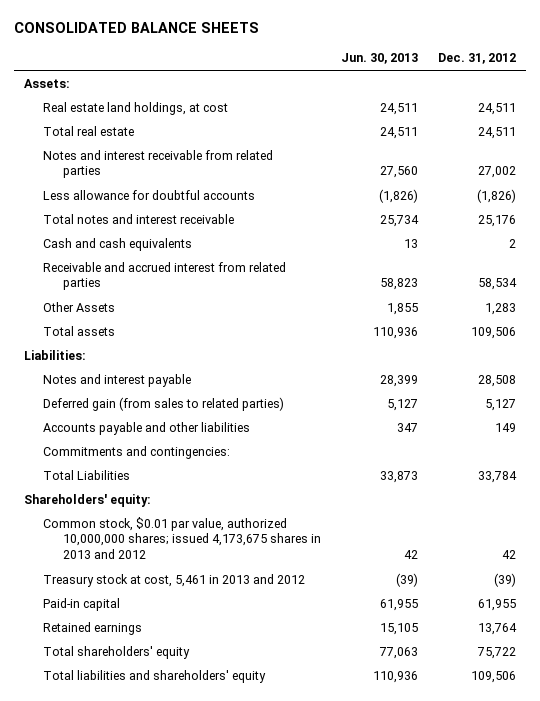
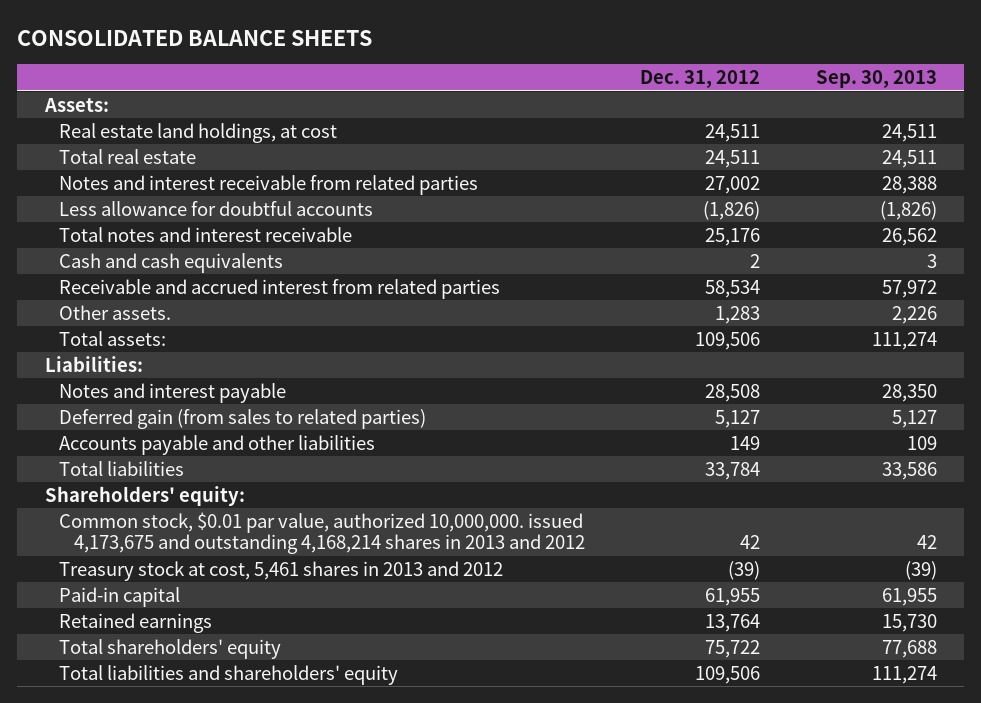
[340,53,418,65] Jun. 30, 2013 -> none
none -> [815,70,937,89] Sep. 30, 2013
[43,301,116,312] Other Assets -> [59,304,172,320] Other assets.
[43,325,116,336] Total assets -> [59,330,167,346] Total assets:
[43,445,231,459] Commitments and contingencies: -> none
[43,469,131,480] Total Liabilities -> [59,460,185,476] Total liabilities
[43,516,321,559] Common stock, $0.01 par value, authorized 10,000,000 shares; issued 4,173,675 shares in 2013 and 2012 -> [59,511,586,555] Common stock, $0.01 par value, authorized 10,000,000. issued 4,173,675 and outstanding 4,168,214 shares in 2013 and 2012
[43,573,306,587] Treasury stock at cost, 5,461 in 2013 and 2012 -> [59,560,504,581] Treasury stock at cost, 5,461 shares in 2013 and 2012

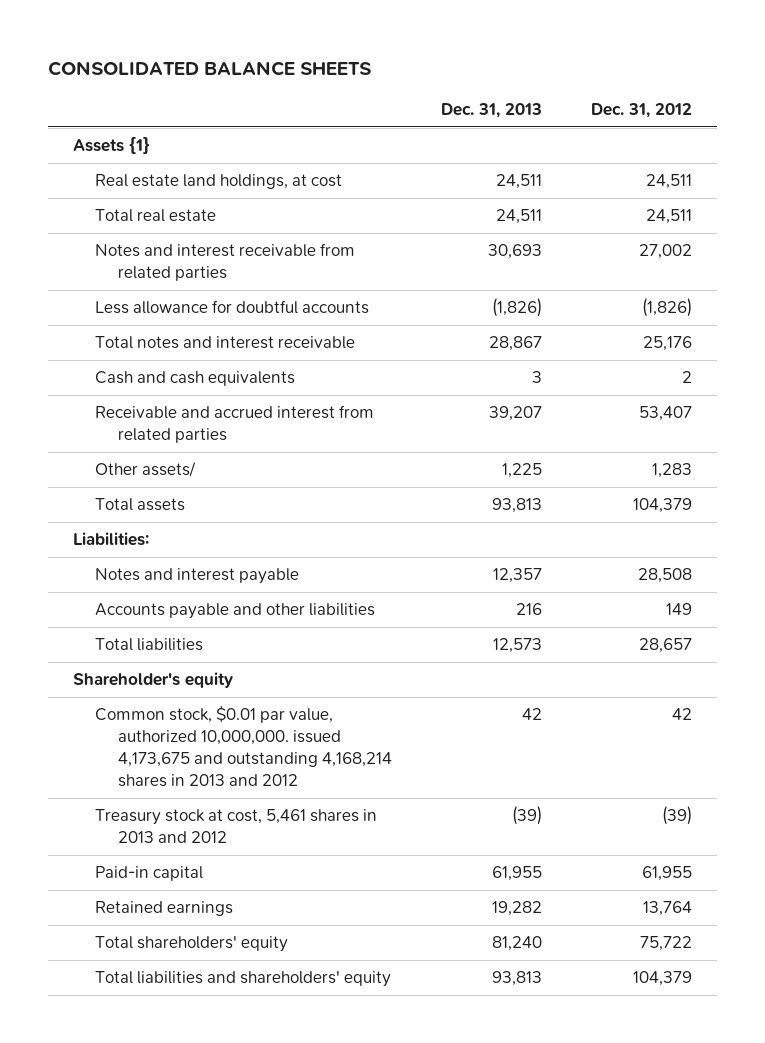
[815,70,937,89] Sep. 30, 2013 -> none
none -> [440,102,542,118] Dec. 31, 2013
[43,97,109,112] Assets: -> [72,137,150,155] Assets {1}
[705,279,761,298] 58,534 -> [639,406,693,422] 53,407
[59,304,172,320] Other assets. -> [95,461,197,478] Other assets/
[59,330,167,346] Total assets: -> [95,498,186,512] Total assets
[695,331,761,350] 109,506 -> [633,498,693,514] 104,379
[59,408,427,429] Deferred gain (from sales to related parties) -> none
[705,461,761,480] 33,784 -> [639,638,693,654] 28,657
[44,485,245,506] Shareholders' equity: -> [72,672,233,689] Shareholder's equity
[695,665,761,684] 109,506 -> [633,971,693,987] 104,379

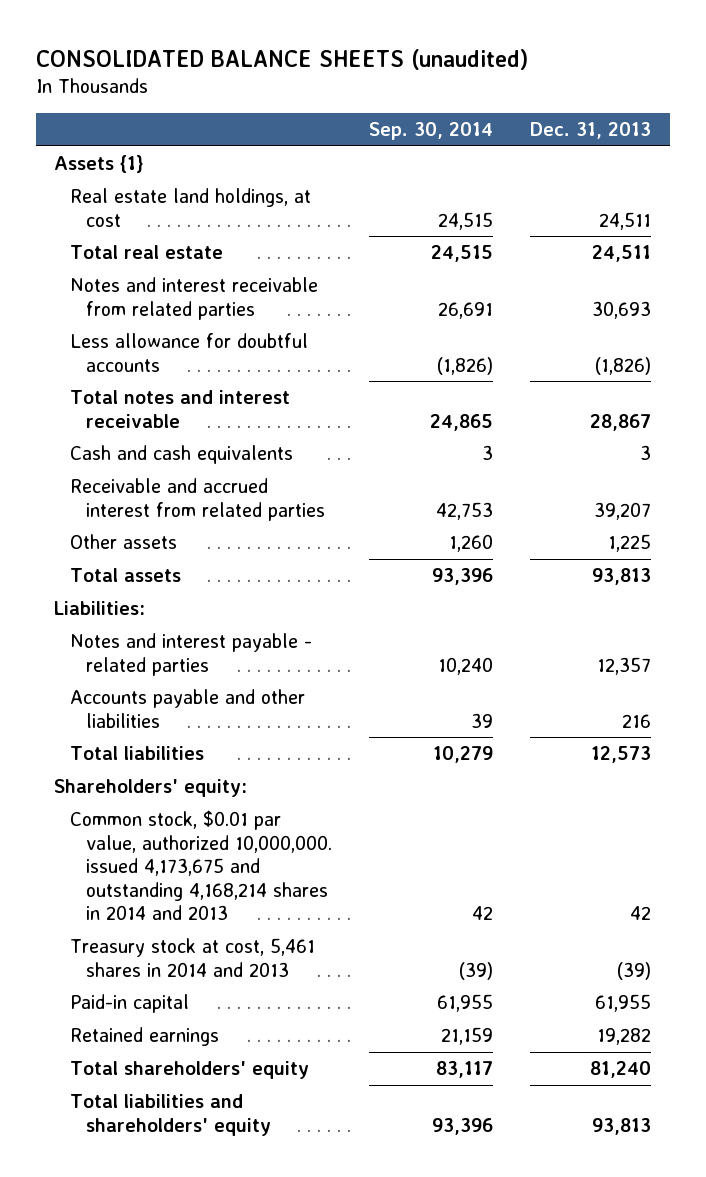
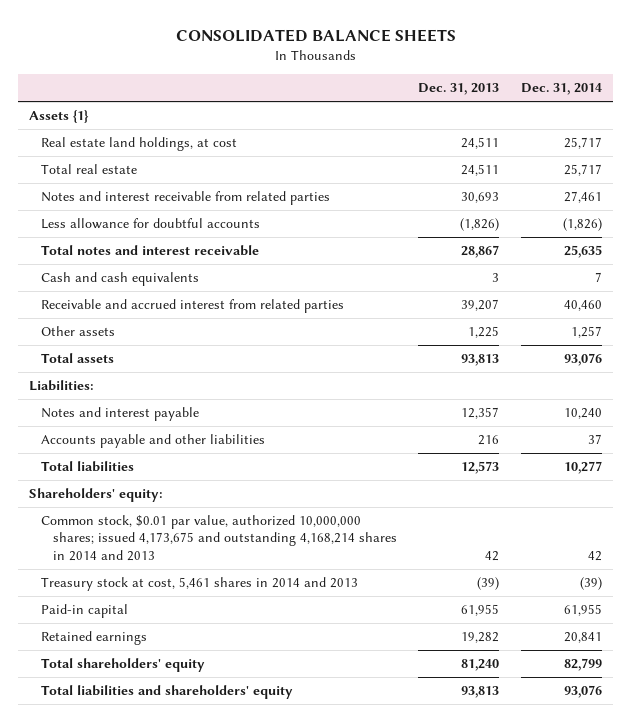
[35,48,528,70] CONSOLIDATED BALANCE SHEETS (unaudited) -> [175,28,456,42] CONSOLIDATED BALANCE SHEETS
[369,122,494,141] Sep. 30, 2014 -> none
none -> [520,83,602,96] Dec. 31, 2014
[70,633,313,676] Notes and interest payable - related parties -> [41,407,200,422] Notes and interest payable
[70,810,333,921] Common stock, $0.01 par value, authorized 10,000,000. issued 4,173,675 and outstanding 4,168,214 shares in 2014 and 2013 -> [41,515,397,561] Common stock, $0.01 par value, authorized 10,000,000 shares; issued 4,173,675 and outstanding 4,168,214 shares in 2014 and 2013

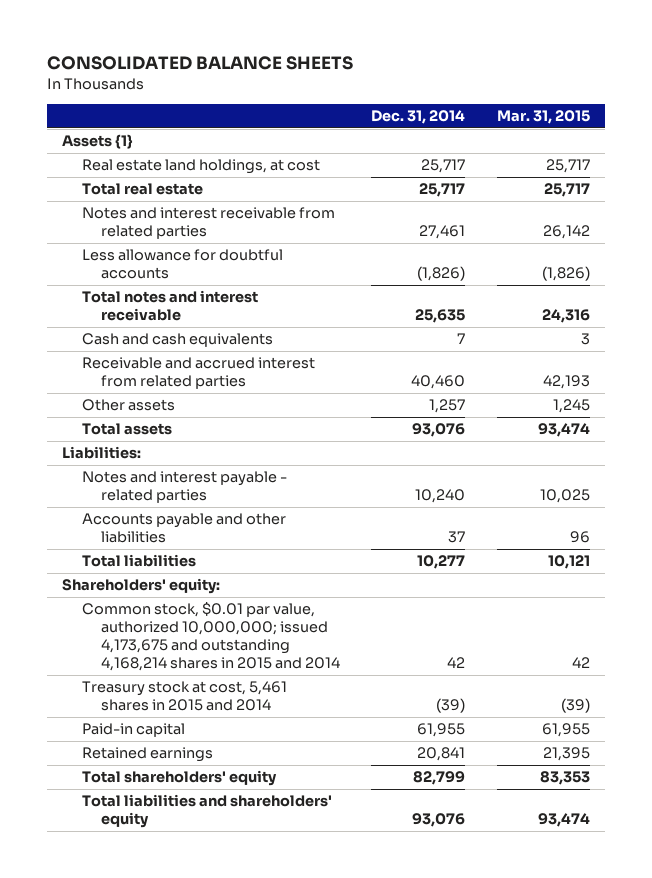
[418,83,500,96] Dec. 31, 2013 -> none
none -> [496,110,590,125] Mar. 31, 2015
[41,407,200,422] Notes and interest payable -> [81,471,287,504] Notes and interest payable - related parties
[41,515,397,561] Common stock, $0.01 par value, authorized 10,000,000 shares; issued 4,173,675 and outstanding 4,168,214 shares in 2014 and 2013 -> [81,602,341,672] Common stock, $0.01 par value, authorized 10,000,000; issued 4,173,675 and outstanding 4,168,214 shares in 2015 and 2014
[41,577,359,592] Treasury stock at cost, 5,461 shares in 2014 and 2013 -> [81,681,287,712] Treasury stock at cost, 5,461 shares in 2015 and 2014

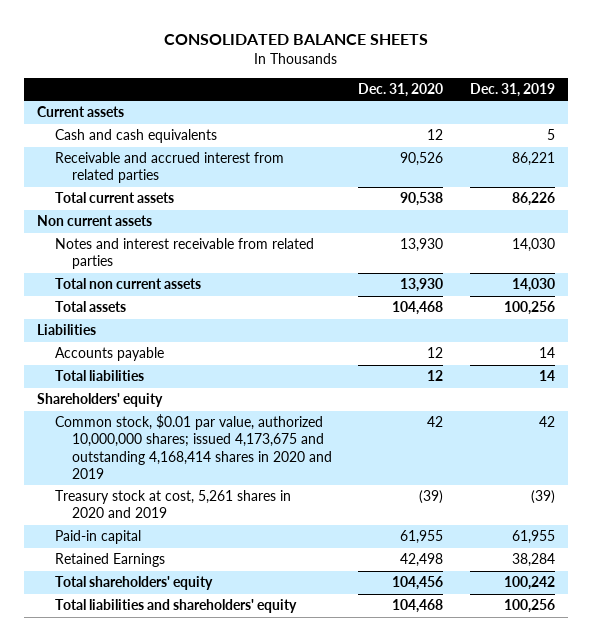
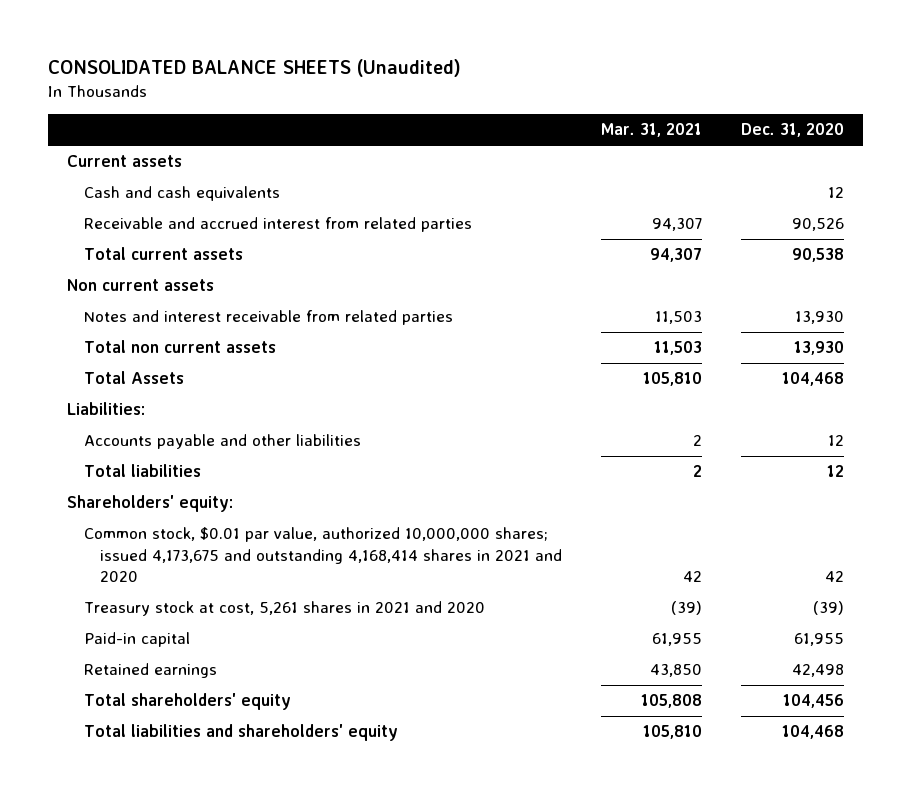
[164,34,429,46] CONSOLIDATED BALANCE SHEETS -> [47,59,461,78] CONSOLIDATED BALANCE SHEETS (Unaudited)
[470,82,556,97] Dec. 31, 2019 -> none
none -> [600,123,702,138] Mar. 31, 2021
[54,347,164,362] Accounts payable -> none
[54,301,126,313] Total assets -> [83,371,184,385] Total Assets
[37,324,97,336] Liabilities -> [67,402,146,416] Liabilities:
none -> [83,434,361,450] Accounts payable and other liabilities
[37,393,164,408] Shareholders' equity -> [67,495,234,513] Shareholders' equity:
[54,414,332,479] Common stock, $0.01 par value, authorized 10,000,000 shares; issued 4,173,675 and outstanding 4,168,414 shares in 2020 and 2019 -> [83,527,562,583] Common stock, $0.01 par value, authorized 10,000,000 shares; issued 4,173,675 and outstanding 4,168,414 shares in 2021 and 2020
[54,490,291,519] Treasury stock at cost, 5,261 shares in 2020 and 2019 -> [83,601,485,617] Treasury stock at cost, 5,261 shares in 2021 and 2020
[54,553,165,568] Retained Earnings -> [83,663,217,679] Retained earnings

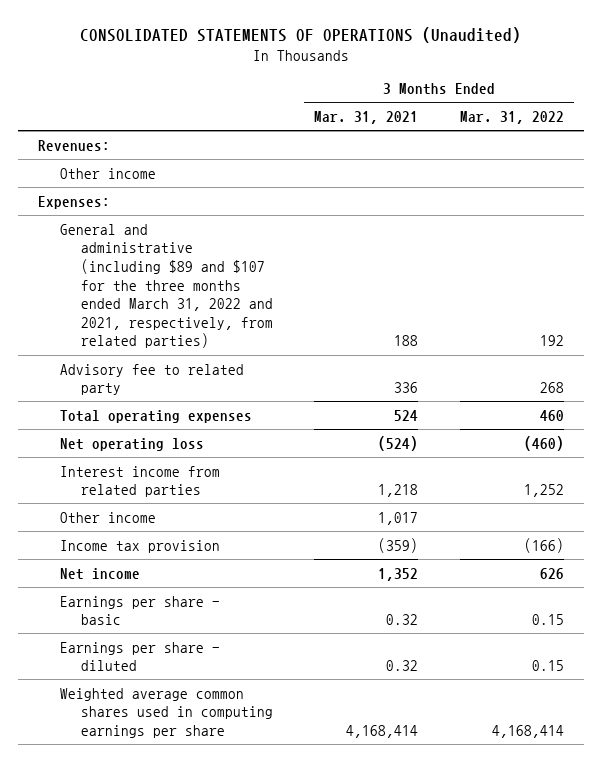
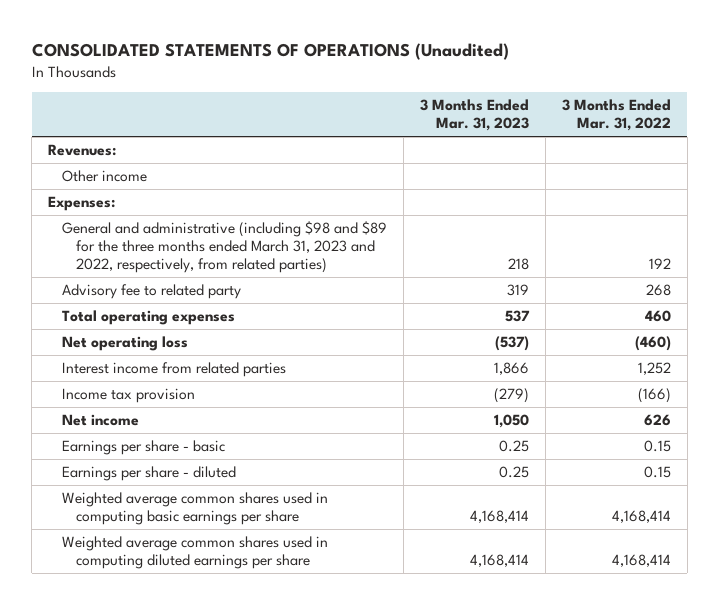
[314,111,419,125] Mar. 31, 2021 -> none
none -> [419,99,529,132] 3 Months Ended Mar. 31, 2023
[59,223,274,349] General and administrative (including $89 and $107 for the three months ended March 31, 2022 and 2021, respectively, from related parties) -> [61,221,387,274] General and administrative (including $98 and $89 for the three months ended March 31, 2023 and 2022, respectively, from related parties)
[59,511,156,523] Other income -> none
[59,687,274,738] Weighted average common shares used in computing earnings per share -> [61,492,328,526] Weighted average common shares used in computing basic earnings per share
none -> [61,536,328,570] Weighted average common shares used in computing diluted earnings per share

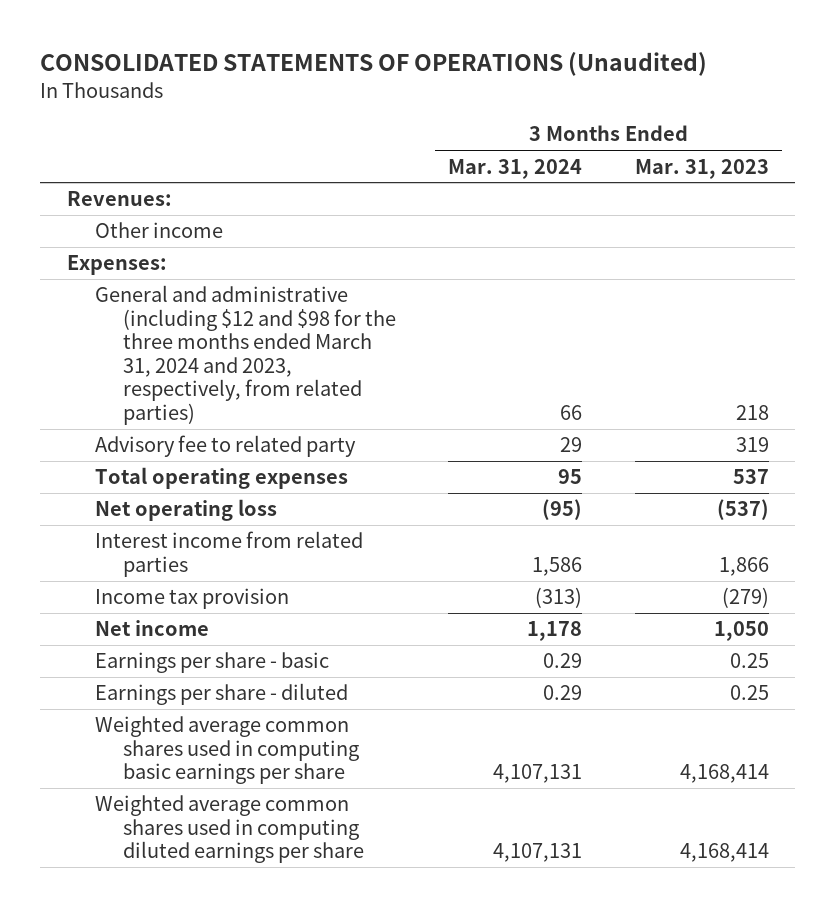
[561,99,671,132] 3 Months Ended Mar. 31, 2022 -> none
none -> [448,158,583,179] Mar. 31, 2024
[61,221,387,274] General and administrative (including $98 and $89 for the three months ended March 31, 2023 and 2022, respectively, from related parties) -> [94,285,396,425] General and administrative (including $12 and $98 for the three months ended March 31, 2024 and 2023, respectively, from related parties)

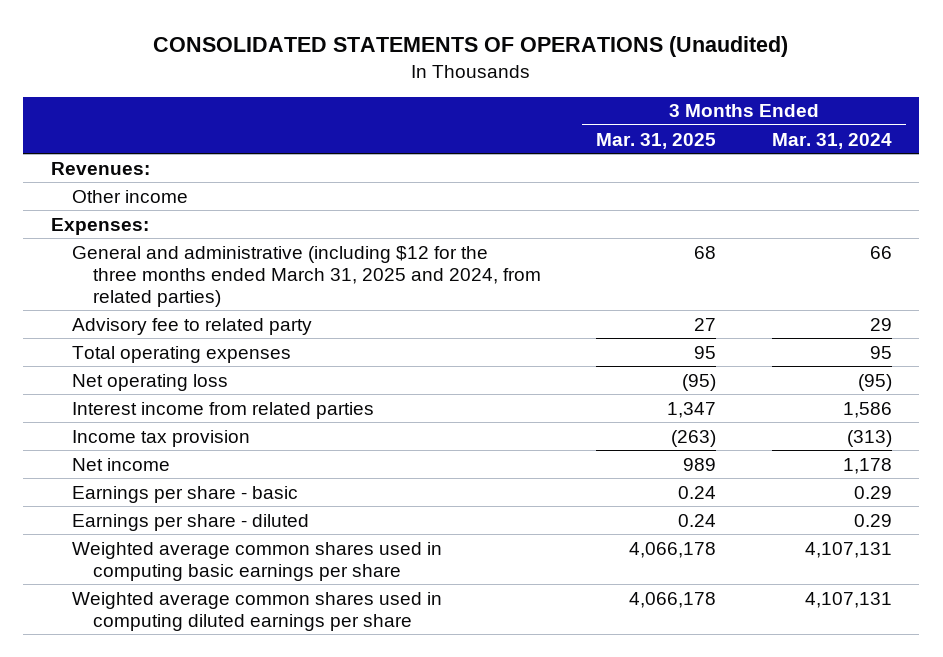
[634,158,769,179] Mar. 31, 2023 -> none
none -> [596,132,717,149] Mar. 31, 2025
[94,285,396,425] General and administrative (including $12 and $98 for the three months ended March 31, 2024 and 2023, respectively, from related parties) -> [71,245,541,307] General and administrative (including $12 for the three months ended March 31, 2025 and 2024, from related parties)

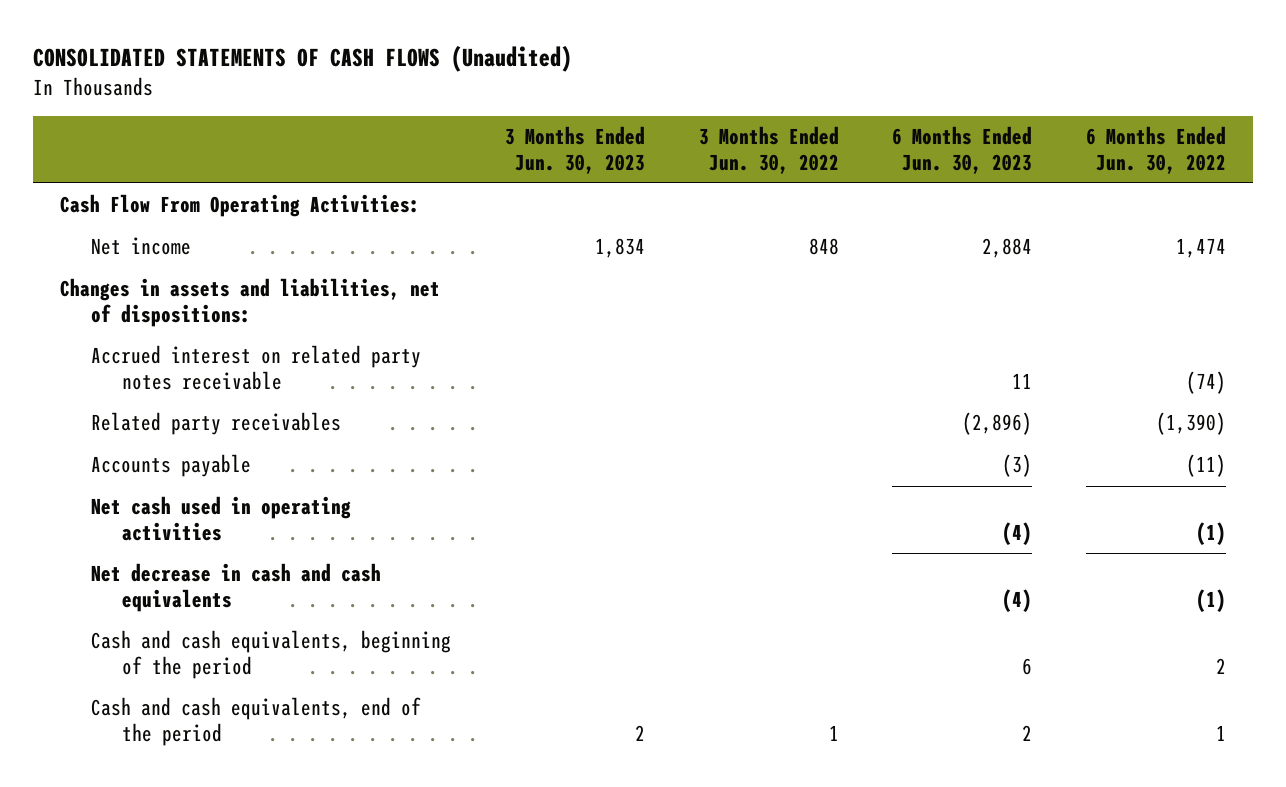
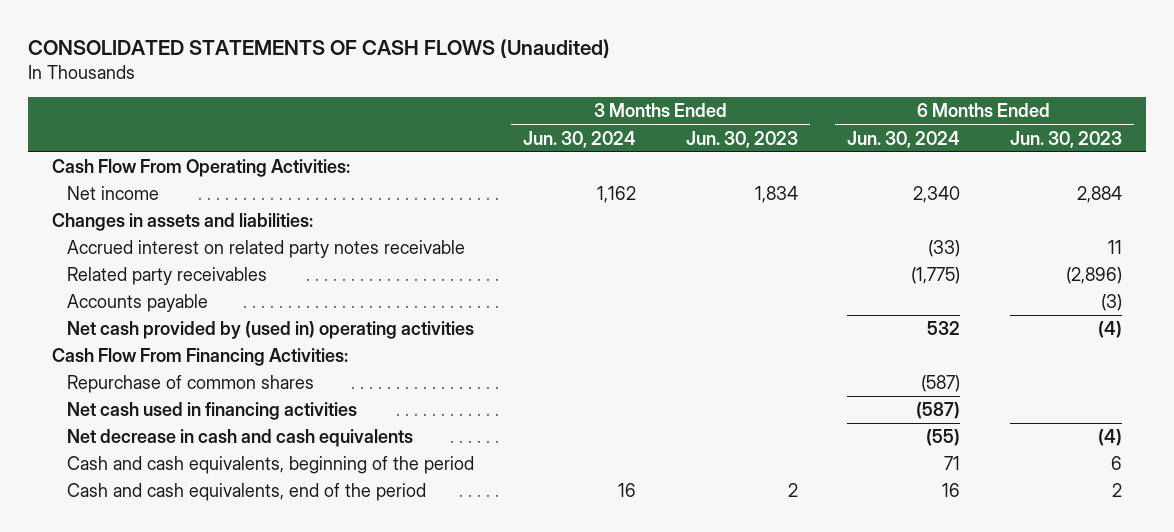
[698,126,839,174] 3 Months Ended Jun. 30, 2022 -> none
[1086,126,1227,174] 6 Months Ended Jun. 30, 2022 -> none
none -> [523,130,637,148] Jun. 30, 2024
none -> [847,130,961,148] Jun. 30, 2024
[59,278,440,327] Changes in assets and liabilities, net of dispositions: -> [52,213,314,232] Changes in assets and liabilities:
[90,496,351,541] Net cash used in operating activities -> [66,321,474,340] Net cash provided by (used in) operating activities
none -> [52,348,349,367] Cash Flow From Financing Activities:
none -> [66,375,314,394] Repurchase of common shares
none -> [66,402,357,421] Net cash used in financing activities

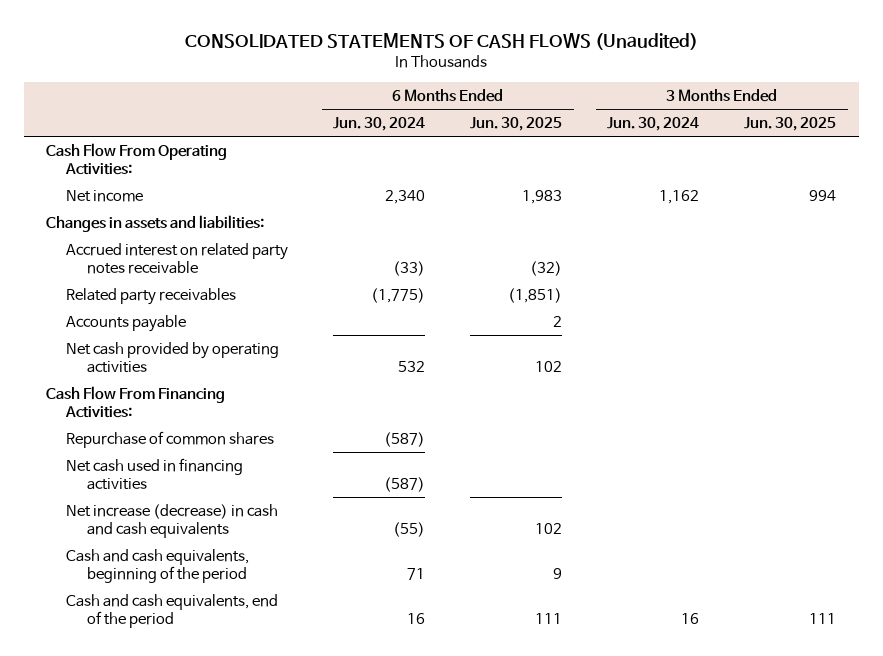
[685,130,798,148] Jun. 30, 2023 -> none
[1009,130,1122,148] Jun. 30, 2023 -> none
none -> [470,117,563,132] Jun. 30, 2025
none -> [744,117,837,132] Jun. 30, 2025
[66,321,474,340] Net cash provided by (used in) operating activities -> [66,341,280,374] Net cash provided by operating activities
[66,429,413,448] Net decrease in cash and cash equivalents -> [66,503,279,539] Net increase (decrease) in cash and cash equivalents

